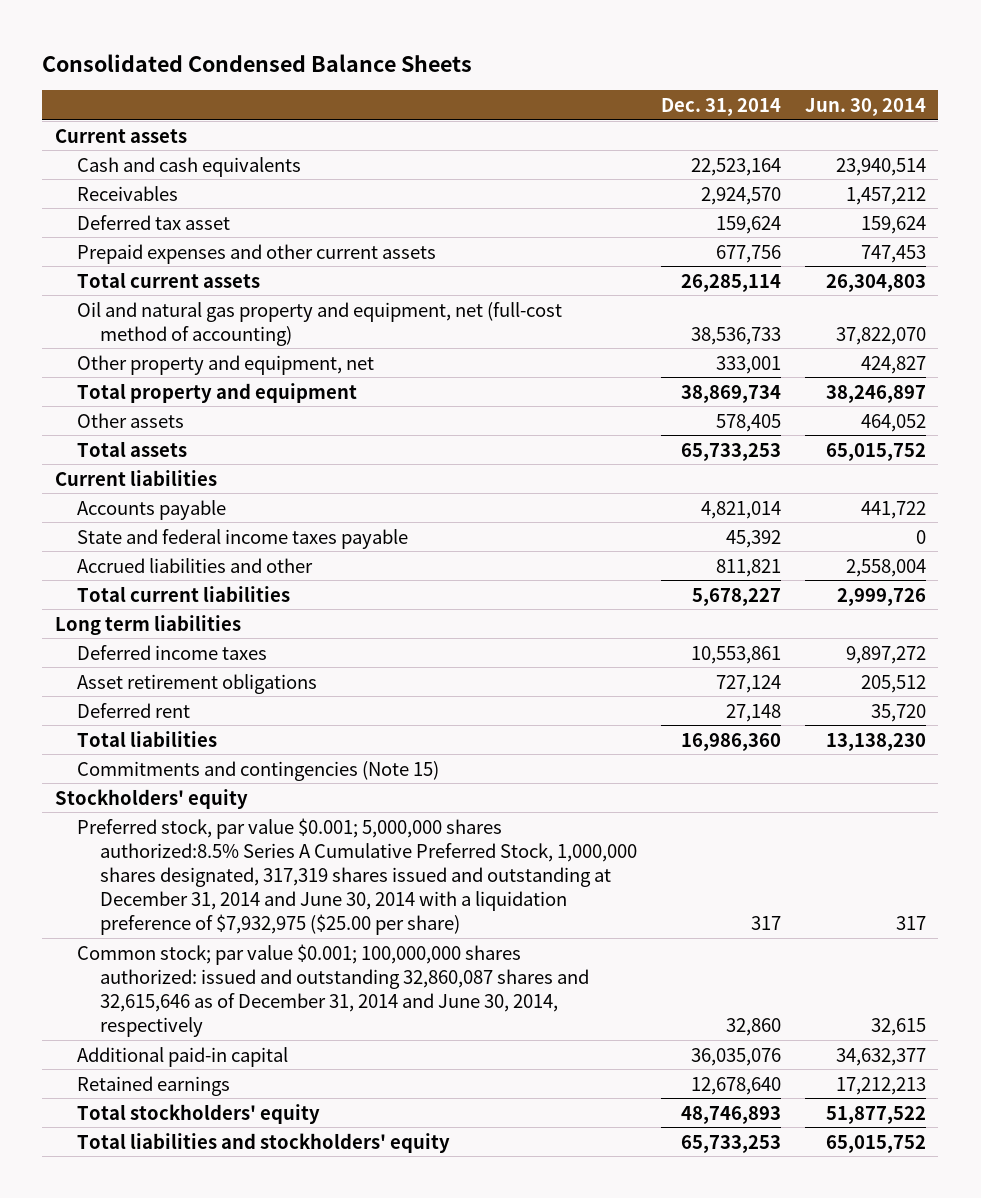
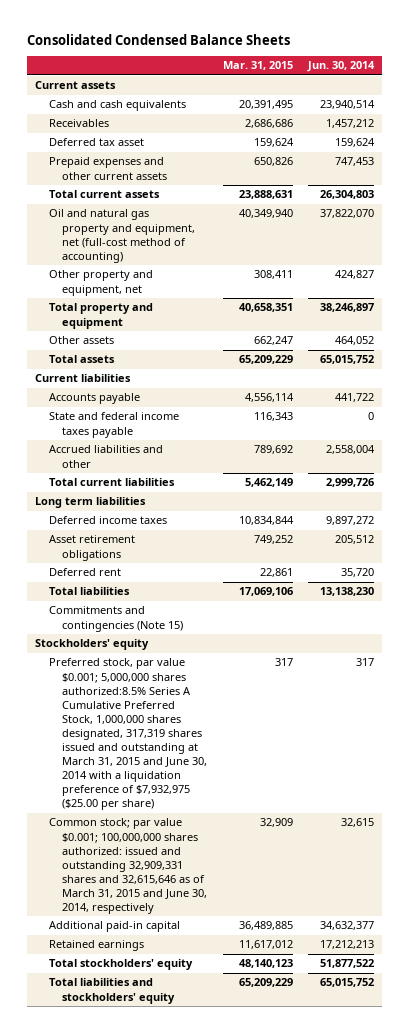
[661,97,782,116] Dec. 31, 2014 -> none
none -> [222,61,293,71] Mar. 31, 2015
[77,817,638,935] Preferred stock, par value $0.001; 5,000,000 shares authorized:8.5% Series A Cumulative Preferred Stock, 1,000,000 shares designated, 317,319 shares issued and outstanding at December 31, 2014 and June 30, 2014 with a liquidation preference of $7,932,975 ($25.00 per share) -> [48,658,208,811] Preferred stock, par value $0.001; 5,000,000 shares authorized:8.5% Series A Cumulative Preferred Stock, 1,000,000 shares designated, 317,319 shares issued and outstanding at March 31, 2015 and June 30, 2014 with a liquidation preference of $7,932,975 ($25.00 per share)
[77,943,590,1037] Common stock; par value $0.001; 100,000,000 shares authorized: issued and outstanding 32,860,087 shares and 32,615,646 as of December 31, 2014 and June 30, 2014, respectively -> [48,818,208,915] Common stock; par value $0.001; 100,000,000 shares authorized: issued and outstanding 32,909,331 shares and 32,615,646 as of March 31, 2015 and June 30, 2014, respectively

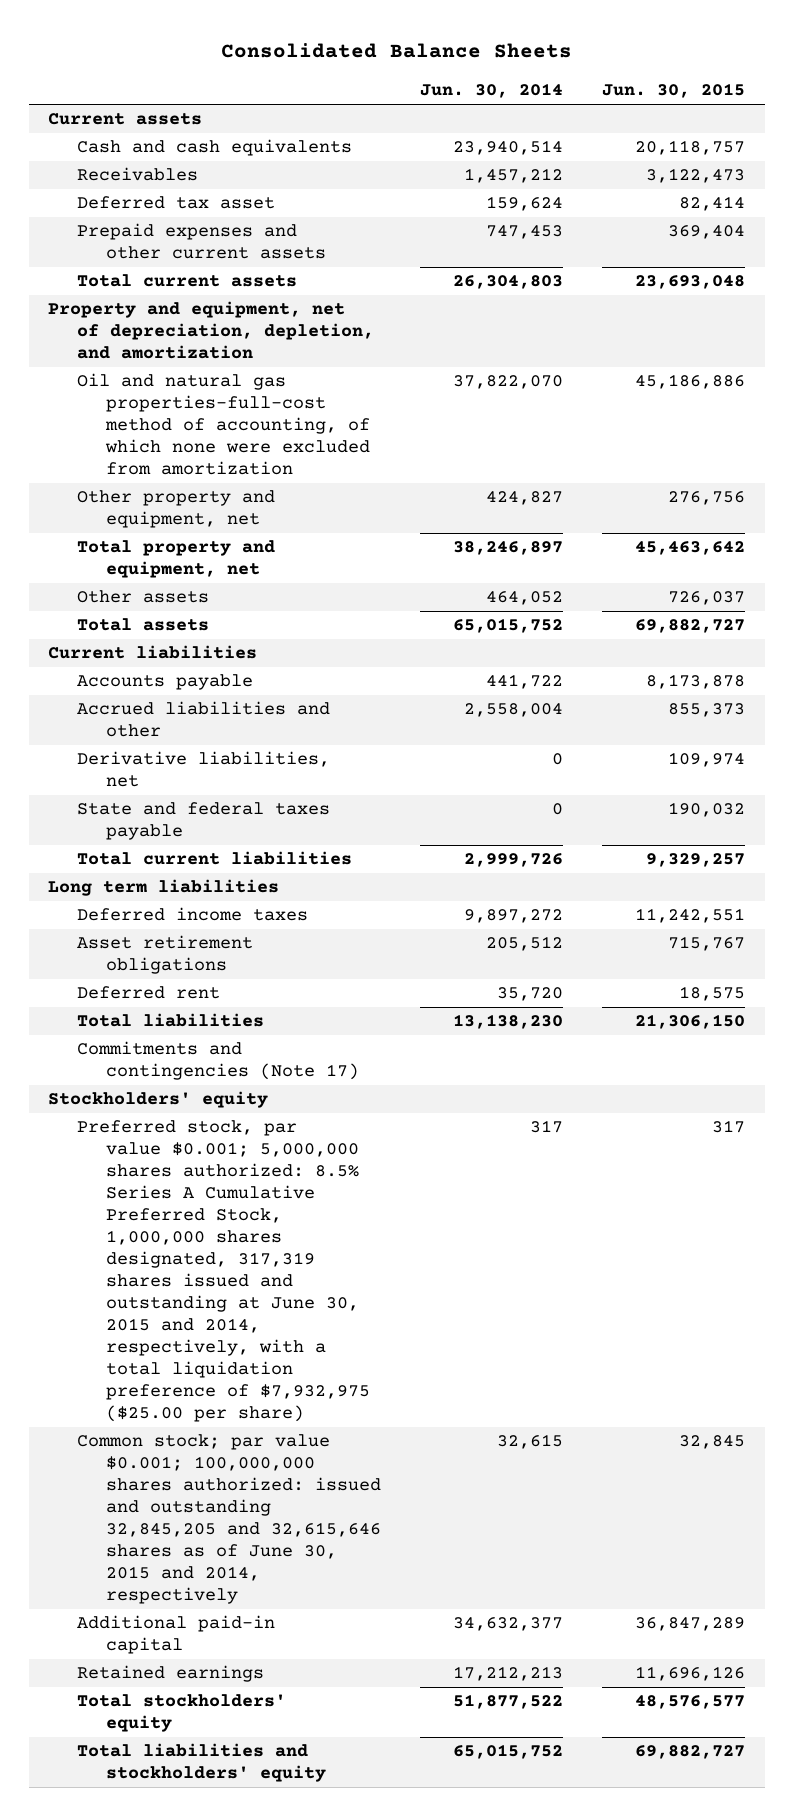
[27,33,291,45] Consolidated Condensed Balance Sheets -> [220,43,572,59] Consolidated Balance Sheets
[222,61,293,71] Mar. 31, 2015 -> none
none -> [602,83,746,99] Jun. 30, 2015
none -> [48,301,375,360] Property and equipment, net of depreciation, depletion, and amortization
[48,209,196,263] Oil and natural gas property and equipment, net (full-cost method of accounting) -> [77,373,371,476] Oil and natural gas properties-full-cost method of accounting, of which none were excluded from amortization
[48,303,153,329] Total property and equipment -> [77,540,276,579] Total property and equipment, net
[48,412,179,438] State and federal income taxes payable -> none
none -> [77,751,331,788] Derivative liabilities, net
none -> [77,802,331,841] State and federal taxes payable
[48,606,184,632] Commitments and contingencies (Note 15) -> [77,1041,360,1081] Commitments and contingencies (Note 17)
[48,658,208,811] Preferred stock, par value $0.001; 5,000,000 shares authorized:8.5% Series A Cumulative Preferred Stock, 1,000,000 shares designated, 317,319 shares issued and outstanding at March 31, 2015 and June 30, 2014 with a liquidation preference of $7,932,975 ($25.00 per share) -> [77,1120,371,1423] Preferred stock, par value $0.001; 5,000,000 shares authorized: 8.5% Series A Cumulative Preferred Stock, 1,000,000 shares designated, 317,319 shares issued and outstanding at June 30, 2015 and 2014, respectively, with a total liquidation preference of $7,932,975 ($25.00 per share)
[48,818,208,915] Common stock; par value $0.001; 100,000,000 shares authorized: issued and outstanding 32,909,331 shares and 32,615,646 as of March 31, 2015 and June 30, 2014, respectively -> [77,1434,382,1605] Common stock; par value $0.001; 100,000,000 shares authorized: issued and outstanding 32,845,205 and 32,615,646 shares as of June 30, 2015 and 2014, respectively

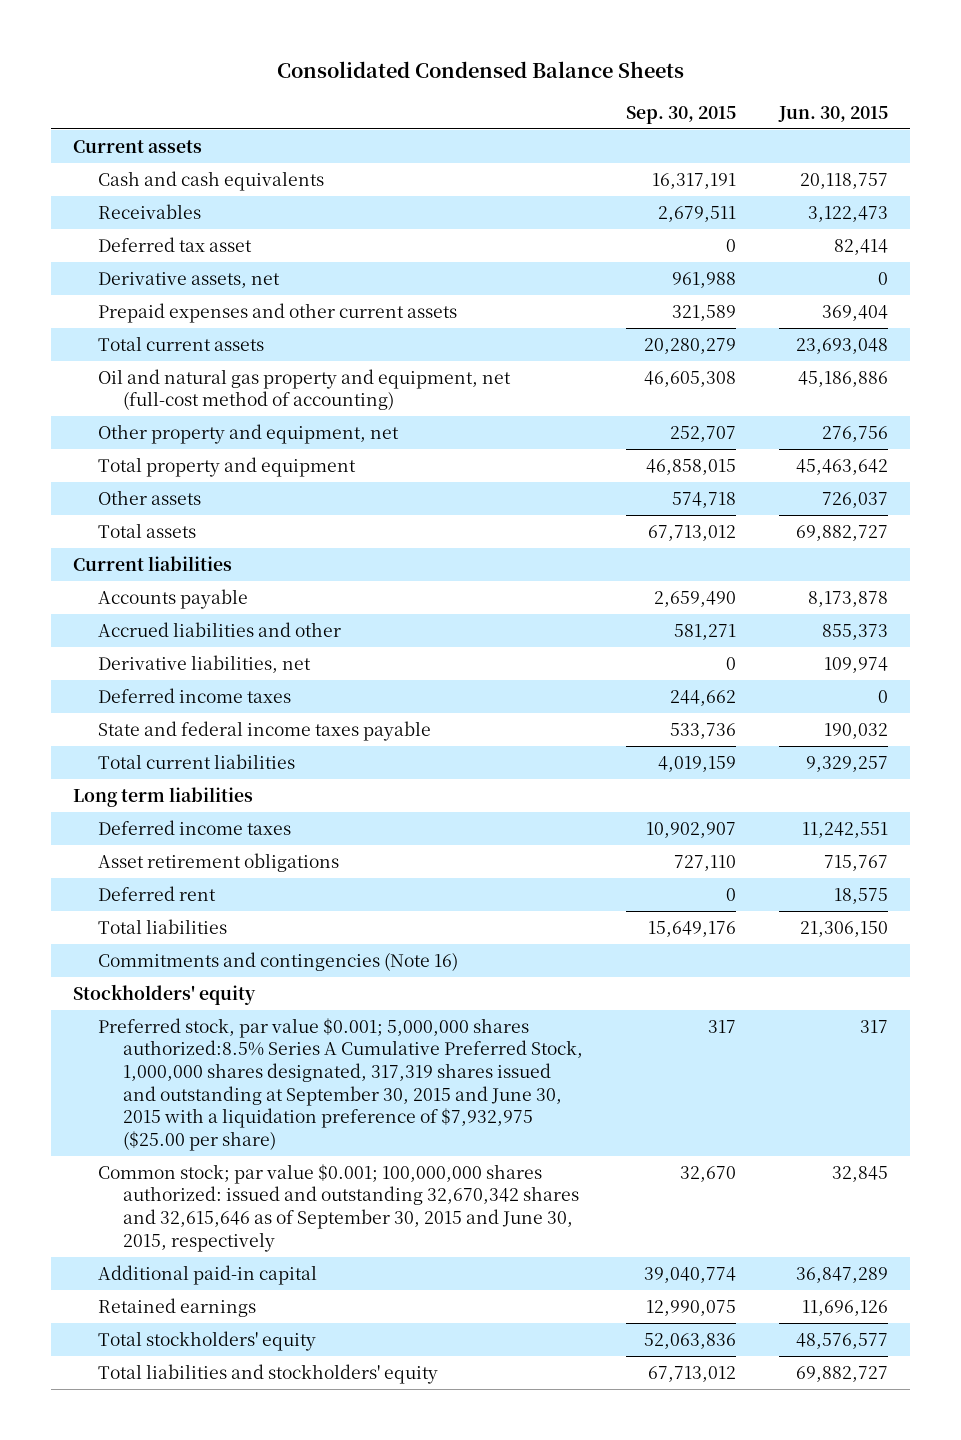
[220,43,572,59] Consolidated Balance Sheets -> [276,61,684,79] Consolidated Condensed Balance Sheets
[420,83,564,99] Jun. 30, 2014 -> none
none -> [625,105,736,124] Sep. 30, 2015
none -> [97,271,280,288] Derivative assets, net
[48,301,375,360] Property and equipment, net of depreciation, depletion, and amortization -> none
[77,373,371,476] Oil and natural gas properties-full-cost method of accounting, of which none were excluded from amortization -> [97,368,511,411] Oil and natural gas property and equipment, net (full-cost method of accounting)
[77,540,276,579] Total property and equipment, net -> [97,456,356,477] Total property and equipment
none -> [97,687,291,703] Deferred income taxes
[77,802,331,841] State and federal taxes payable -> [97,720,431,741] State and federal income taxes payable
[77,1041,360,1081] Commitments and contingencies (Note 17) -> [97,951,458,971] Commitments and contingencies (Note 16)
[77,1120,371,1423] Preferred stock, par value $0.001; 5,000,000 shares authorized: 8.5% Series A Cumulative Preferred Stock, 1,000,000 shares designated, 317,319 shares issued and outstanding at June 30, 2015 and 2014, respectively, with a total liquidation preference of $7,932,975 ($25.00 per share) -> [97,1017,583,1151] Preferred stock, par value $0.001; 5,000,000 shares authorized:8.5% Series A Cumulative Preferred Stock, 1,000,000 shares designated, 317,319 shares issued and outstanding at September 30, 2015 and June 30, 2015 with a liquidation preference of $7,932,975 ($25.00 per share)
[77,1434,382,1605] Common stock; par value $0.001; 100,000,000 shares authorized: issued and outstanding 32,845,205 and 32,615,646 shares as of June 30, 2015 and 2014, respectively -> [97,1163,579,1252] Common stock; par value $0.001; 100,000,000 shares authorized: issued and outstanding 32,670,342 shares and 32,615,646 as of September 30, 2015 and June 30, 2015, respectively

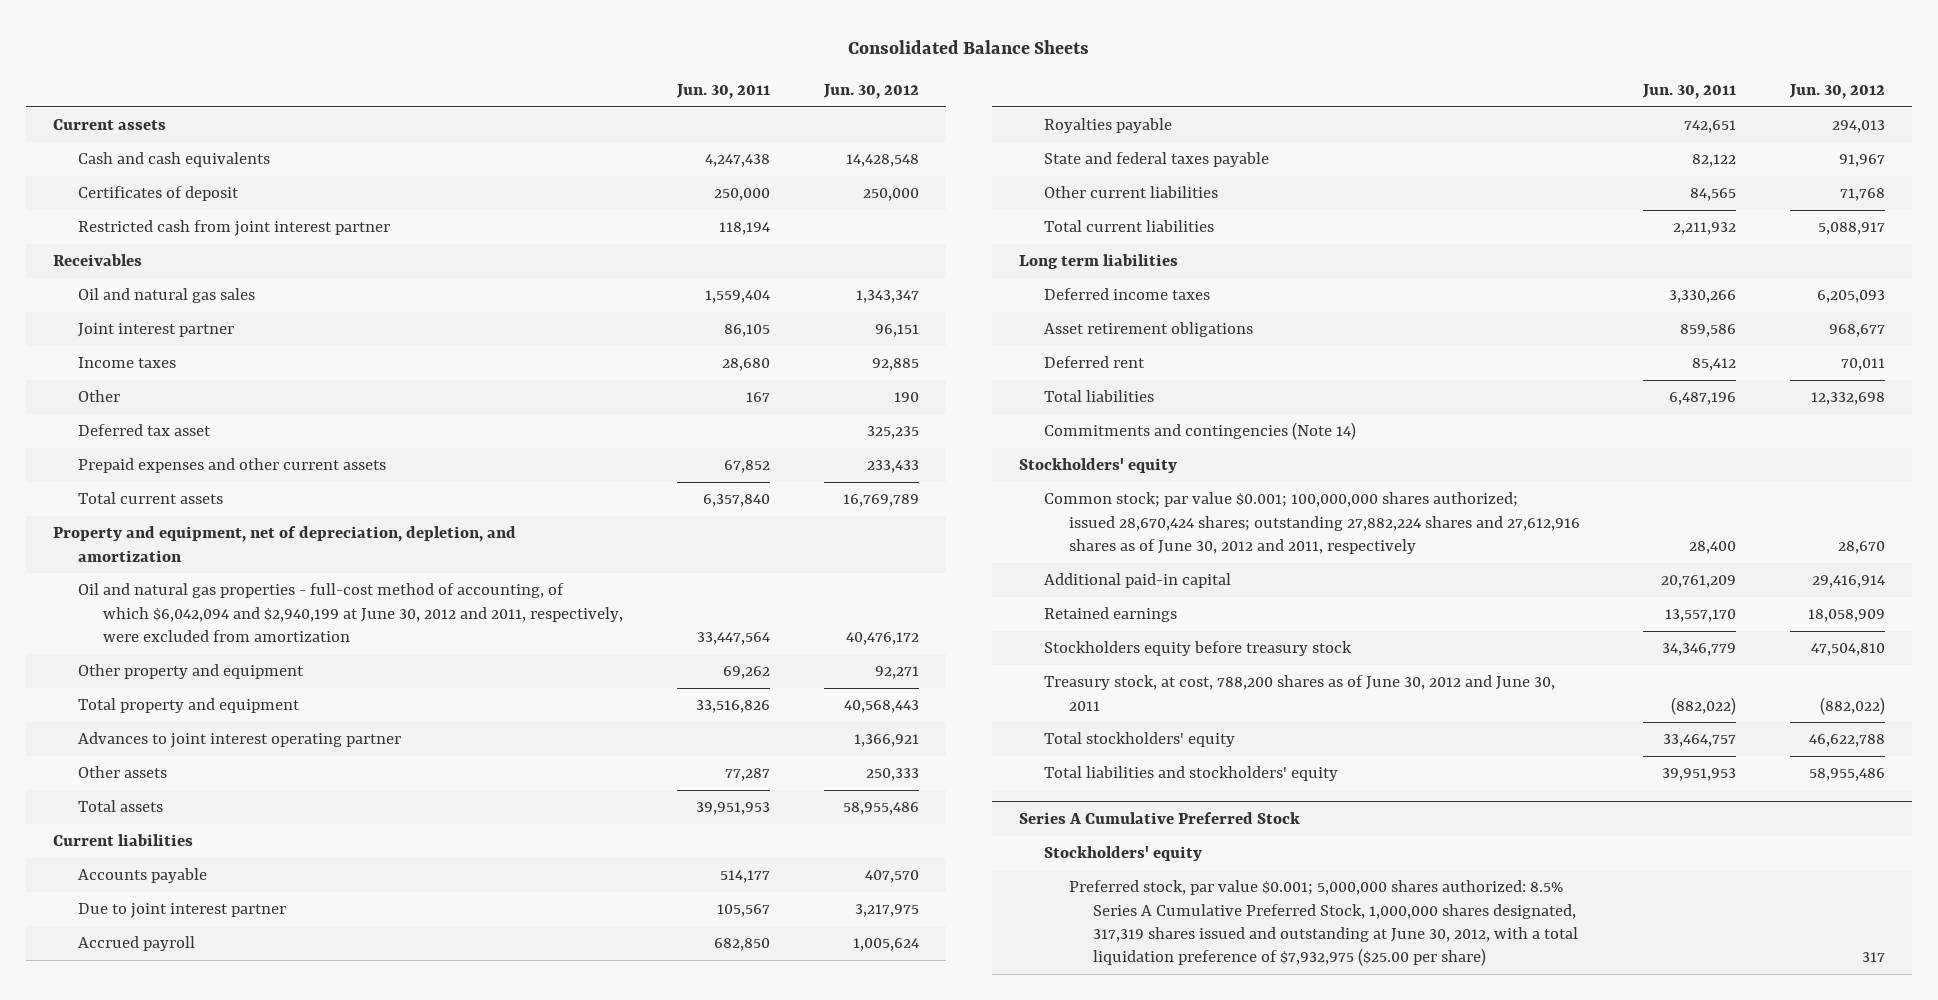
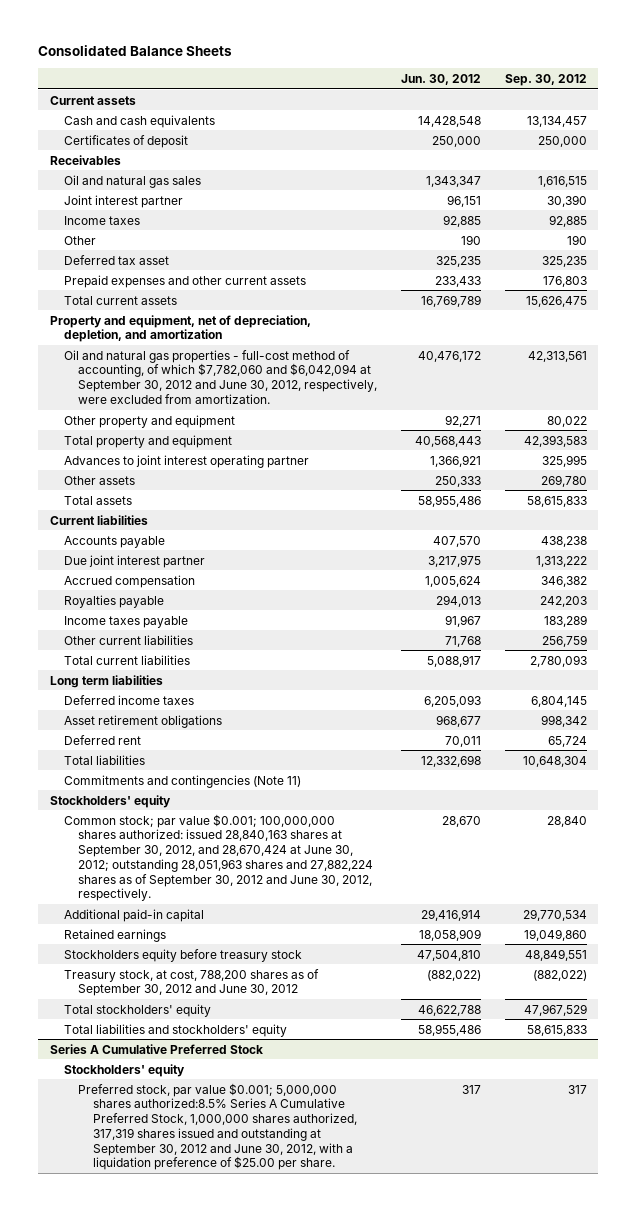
[675,83,770,99] Jun. 30, 2011 -> none
none -> [504,73,587,86] Sep. 30, 2012
[77,220,390,237] Restricted cash from joint interest partner -> none
[77,583,623,642] Oil and natural gas properties - full-cost method of accounting, of which $6,042,094 and $2,940,199 at June 30, 2012 and 2011, respectively, were excluded from amortization -> [64,349,378,404] Oil and natural gas properties - full-cost method of accounting, of which $7,782,060 and $6,042,094 at September 30, 2012 and June 30, 2012, respectively, were excluded from amortization.
[77,903,286,919] Due to joint interest partner -> [64,554,206,568] Due joint interest partner
[77,936,195,952] Accrued payroll -> [64,574,196,588] Accrued compensation
[1043,152,1269,168] State and federal taxes payable -> [64,615,189,628] Income taxes payable
[1043,422,1356,441] Commitments and contingencies (Note 14) -> [64,774,302,788] Commitments and contingencies (Note 11)
[1043,492,1580,554] Common stock; par value $0.001; 100,000,000 shares authorized; issued 28,670,424 shares; outstanding 27,882,224 shares and 27,612,916 shares as of June 30, 2012 and 2011, respectively -> [64,813,374,902] Common stock; par value $0.001; 100,000,000 shares authorized: issued 28,840,163 shares at September 30, 2012, and 28,670,424 at June 30, 2012; outstanding 28,051,963 shares and 27,882,224 shares as of September 30, 2012 and June 30, 2012, respectively.
[1043,675,1555,711] Treasury stock, at cost, 788,200 shares as of June 30, 2012 and June 30, 2011 -> [64,968,320,997] Treasury stock, at cost, 788,200 shares as of September 30, 2012 and June 30, 2012
[1068,880,1579,967] Preferred stock, par value $0.001; 5,000,000 shares authorized: 8.5% Series A Cumulative Preferred Stock, 1,000,000 shares designated, 317,319 shares issued and outstanding at June 30, 2012, with a total liquidation preference of $7,932,975 ($25.00 per share) -> [78,1082,357,1171] Preferred stock, par value $0.001; 5,000,000 shares authorized:8.5% Series A Cumulative Preferred Stock, 1,000,000 shares authorized, 317,319 shares issued and outstanding at September 30, 2012 and June 30, 2012, with a liquidation preference of $25.00 per share.

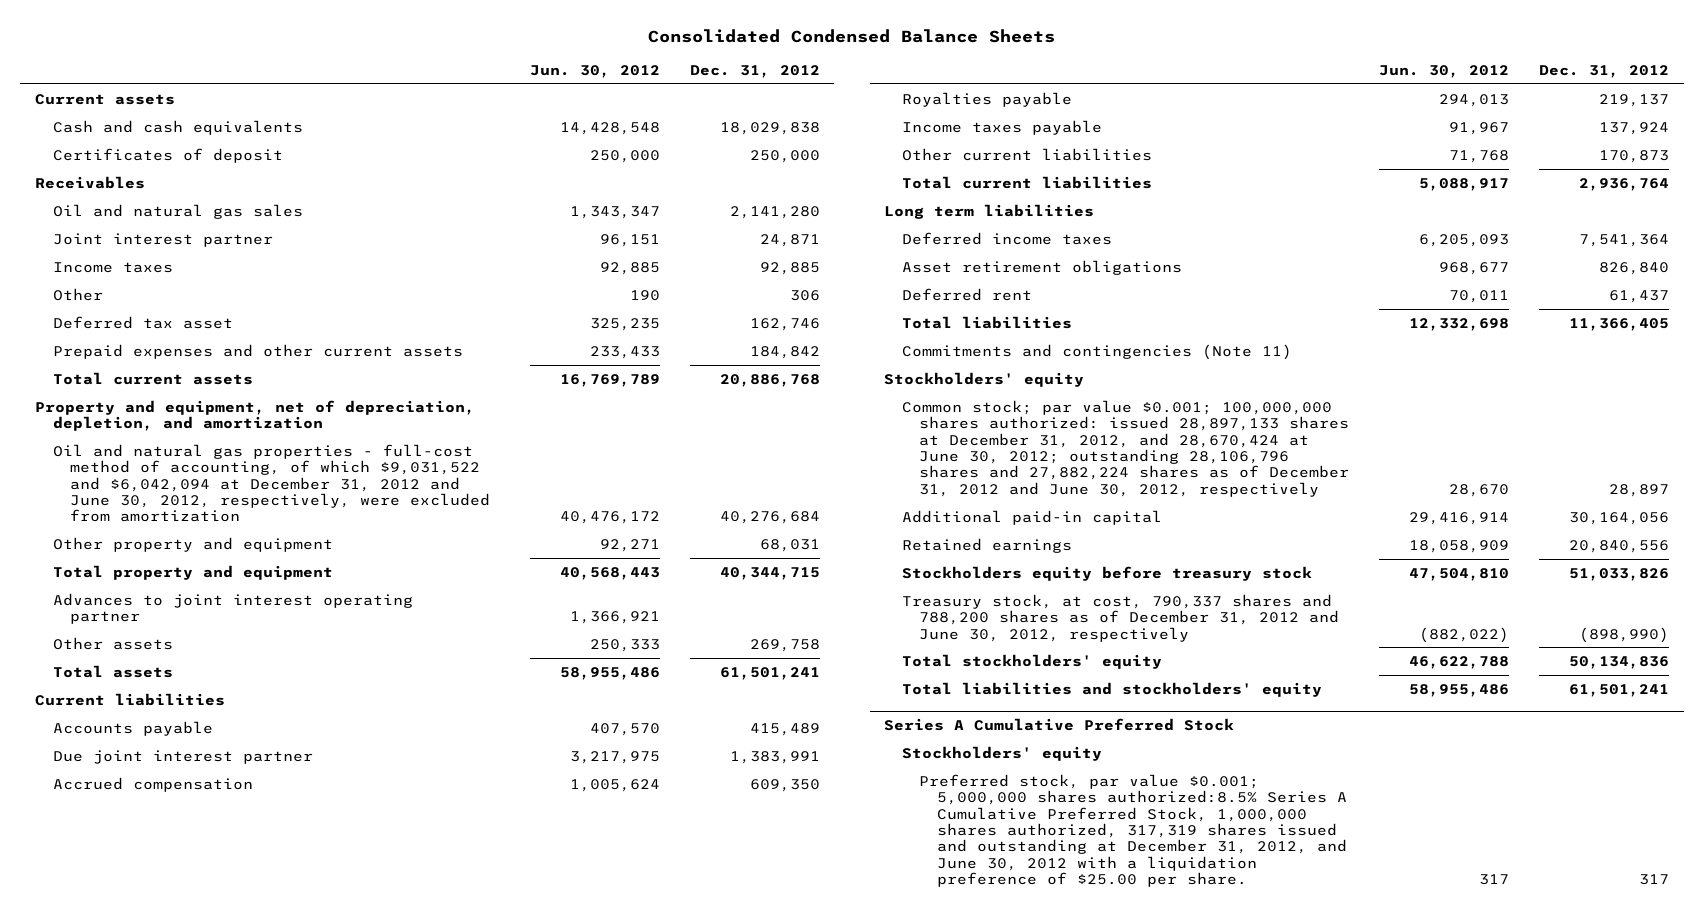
[37,45,232,57] Consolidated Balance Sheets -> [647,29,1055,44] Consolidated Condensed Balance Sheets
[504,73,587,86] Sep. 30, 2012 -> none
none -> [689,65,820,79] Dec. 31, 2012
[64,349,378,404] Oil and natural gas properties - full-cost method of accounting, of which $7,782,060 and $6,042,094 at September 30, 2012 and June 30, 2012, respectively, were excluded from amortization. -> [52,443,491,523] Oil and natural gas properties - full-cost method of accounting, of which $9,031,522 and $6,042,094 at December 31, 2012 and June 30, 2012, respectively, were excluded from amortization
[64,813,374,902] Common stock; par value $0.001; 100,000,000 shares authorized: issued 28,840,163 shares at September 30, 2012, and 28,670,424 at June 30, 2012; outstanding 28,051,963 shares and 27,882,224 shares as of September 30, 2012 and June 30, 2012, respectively. -> [901,399,1350,497] Common stock; par value $0.001; 100,000,000 shares authorized: issued 28,897,133 shares at December 31, 2012, and 28,670,424 at June 30, 2012; outstanding 28,106,796 shares and 27,882,224 shares as of December 31, 2012 and June 30, 2012, respectively
[64,968,320,997] Treasury stock, at cost, 788,200 shares as of September 30, 2012 and June 30, 2012 -> [901,593,1340,642] Treasury stock, at cost, 790,337 shares and 788,200 shares as of December 31, 2012 and June 30, 2012, respectively
[78,1082,357,1171] Preferred stock, par value $0.001; 5,000,000 shares authorized:8.5% Series A Cumulative Preferred Stock, 1,000,000 shares authorized, 317,319 shares issued and outstanding at September 30, 2012 and June 30, 2012, with a liquidation preference of $25.00 per share. -> [919,773,1347,888] Preferred stock, par value $0.001; 5,000,000 shares authorized:8.5% Series A Cumulative Preferred Stock, 1,000,000 shares authorized, 317,319 shares issued and outstanding at December 31, 2012, and June 30, 2012 with a liquidation preference of $25.00 per share.

